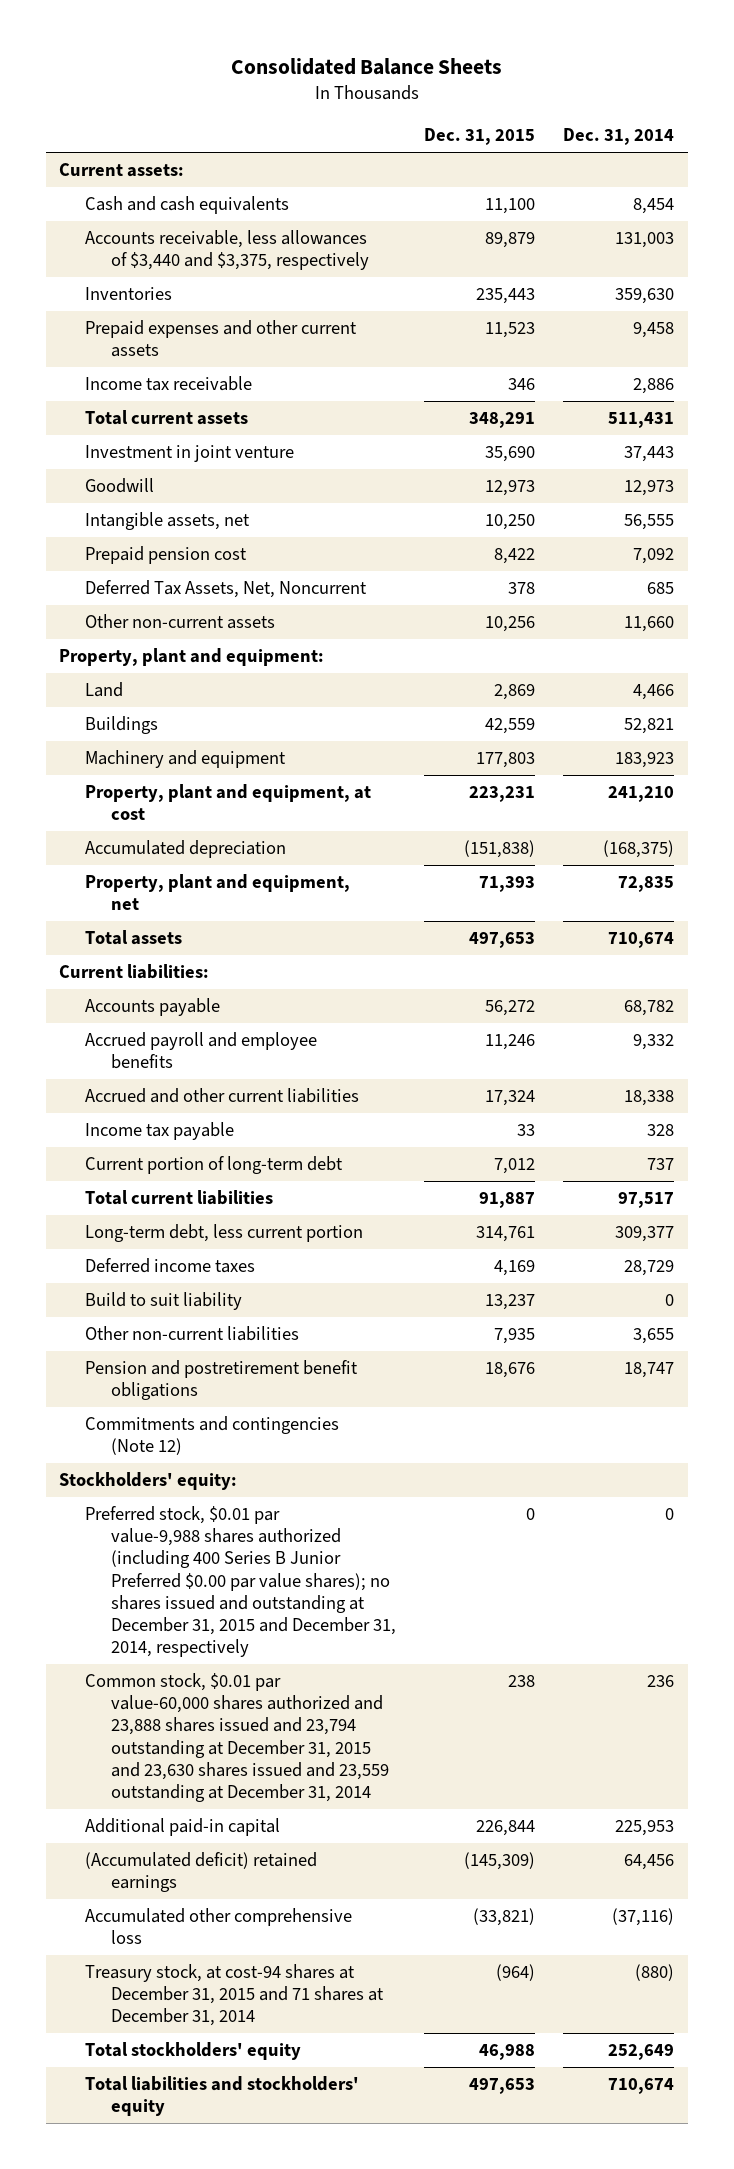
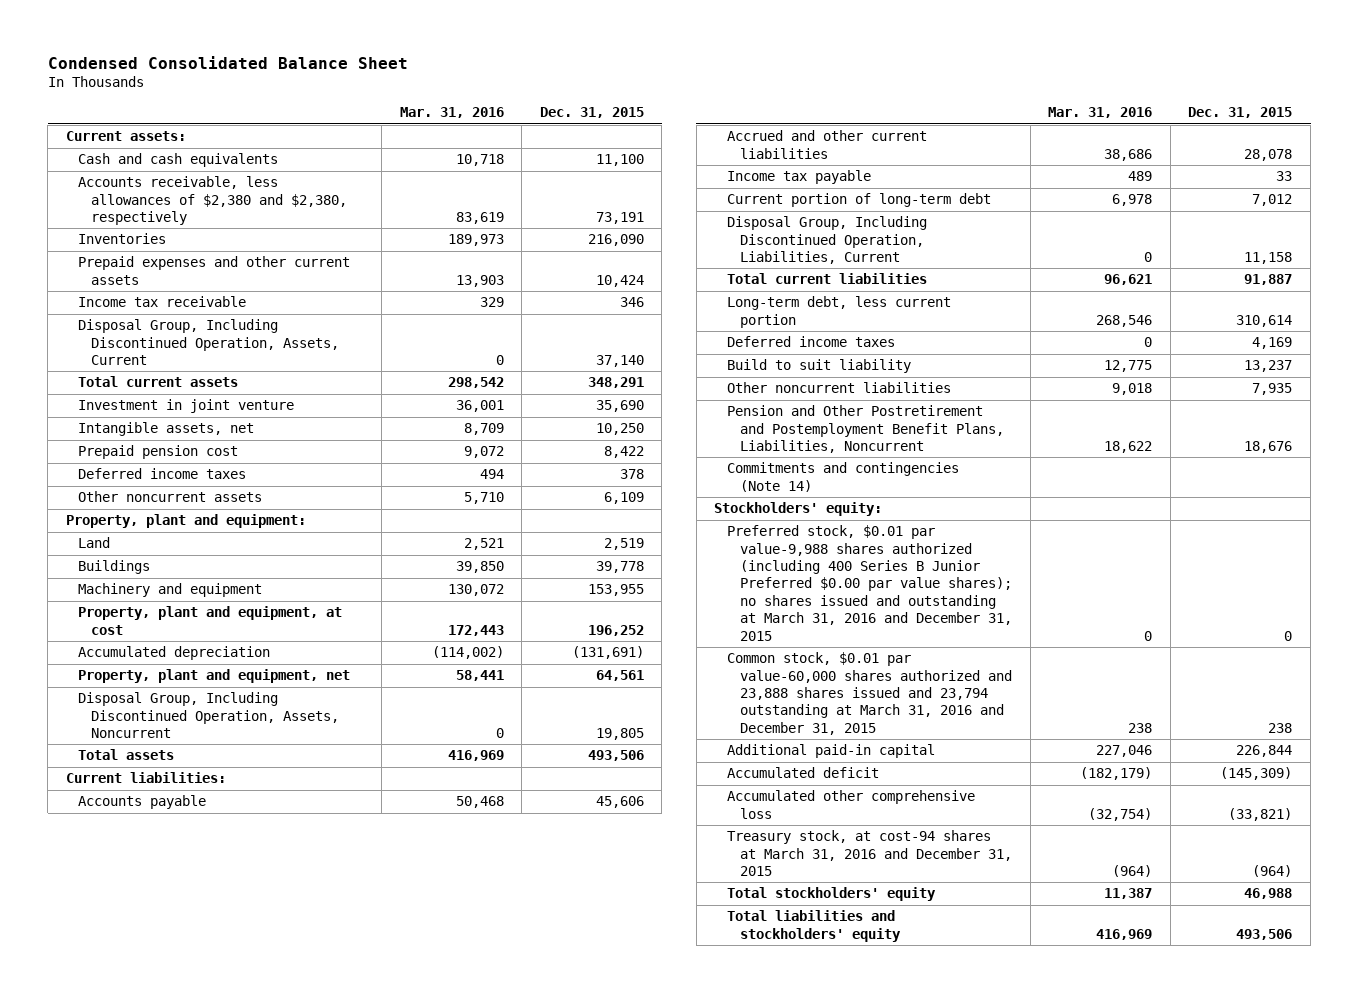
[230,58,502,76] Consolidated Balance Sheets -> [47,55,408,69] Condensed Consolidated Balance Sheet
[563,128,675,146] Dec. 31, 2014 -> none
none -> [399,107,504,119] Mar. 31, 2016
[85,230,370,271] Accounts receivable, less allowances of $3,440 and $3,375, respectively -> [78,176,348,226] Accounts receivable, less allowances of $2,380 and $2,380, respectively
[485,232,536,249] 89,879 -> [595,212,644,225] 73,191
[476,288,536,305] 235,443 -> [587,234,644,247] 216,090
[485,322,536,339] 11,523 -> [595,274,644,287] 10,424
none -> [78,319,340,366] Disposal Group, Including Discontinued Operation, Assets, Current
[85,478,155,494] Goodwill -> none
[85,580,368,599] Deferred Tax Assets, Net, Noncurrent -> [78,468,247,480] Deferred income taxes
[85,614,276,630] Other non-current assets -> [78,491,263,503] Other noncurrent assets
[485,616,536,633] 10,256 -> [603,492,644,505] 6,109
[494,684,536,701] 2,869 -> [603,538,644,551] 2,519
[485,718,536,735] 42,559 -> [595,561,644,574] 39,778
[476,752,536,769] 177,803 -> [587,584,644,597] 153,955
[469,786,536,803] 223,231 -> [587,624,644,636] 196,252
[464,840,536,859] (151,838) -> [571,646,644,660] (131,691)
[479,876,536,893] 71,393 -> [595,670,644,682] 64,561
none -> [78,692,340,739] Disposal Group, Including Discontinued Operation, Assets, Noncurrent
[469,932,536,949] 497,653 -> [587,750,644,762] 493,506
[85,1032,318,1070] Accrued payroll and employee benefits -> none
[485,1000,536,1017] 56,272 -> [595,796,644,809] 45,606
[485,1090,536,1107] 17,324 -> [1244,148,1293,161] 28,078
none -> [727,216,928,265] Disposal Group, Including Discontinued Operation, Liabilities, Current
[476,1226,536,1243] 314,761 -> [1236,314,1293,327] 310,614
[85,1326,300,1342] Other non-current liabilities -> [727,382,952,394] Other noncurrent liabilities
[85,1360,359,1401] Pension and postretirement benefit obligations -> [727,405,1005,454] Pension and Other Postretirement and Postemployment Benefit Plans, Liabilities, Noncurrent
[85,1416,340,1456] Commitments and contingencies (Note 12) -> [727,462,960,492] Commitments and contingencies (Note 14)
[85,1506,397,1657] Preferred stock, $0.01 par value-9,988 shares authorized (including 400 Series B Junior Preferred $0.00 par value shares); no shares issued and outstanding at December 31, 2015 and December 31, 2014, respectively -> [727,525,1013,641] Preferred stock, $0.01 par value-9,988 shares authorized (including 400 Series B Junior Preferred $0.00 par value shares); no shares issued and outstanding at March 31, 2016 and December 31, 2015
[85,1673,390,1802] Common stock, $0.01 par value-60,000 shares authorized and 23,888 shares issued and 23,794 outstanding at December 31, 2015 and 23,630 shares issued and 23,559 outstanding at December 31, 2014 -> [727,652,1013,735] Common stock, $0.01 par value-60,000 shares authorized and 23,888 shares issued and 23,794 outstanding at March 31, 2016 and December 31, 2015
[85,1852,318,1893] (Accumulated deficit) retained earnings -> [727,767,880,779] Accumulated deficit
[85,1964,385,2027] Treasury stock, at cost-94 shares at December 31, 2015 and 71 shares at December 31, 2014 -> [727,830,1013,877] Treasury stock, at cost-94 shares at March 31, 2016 and December 31, 2015
[469,2078,536,2095] 497,653 -> [1236,928,1293,940] 493,506

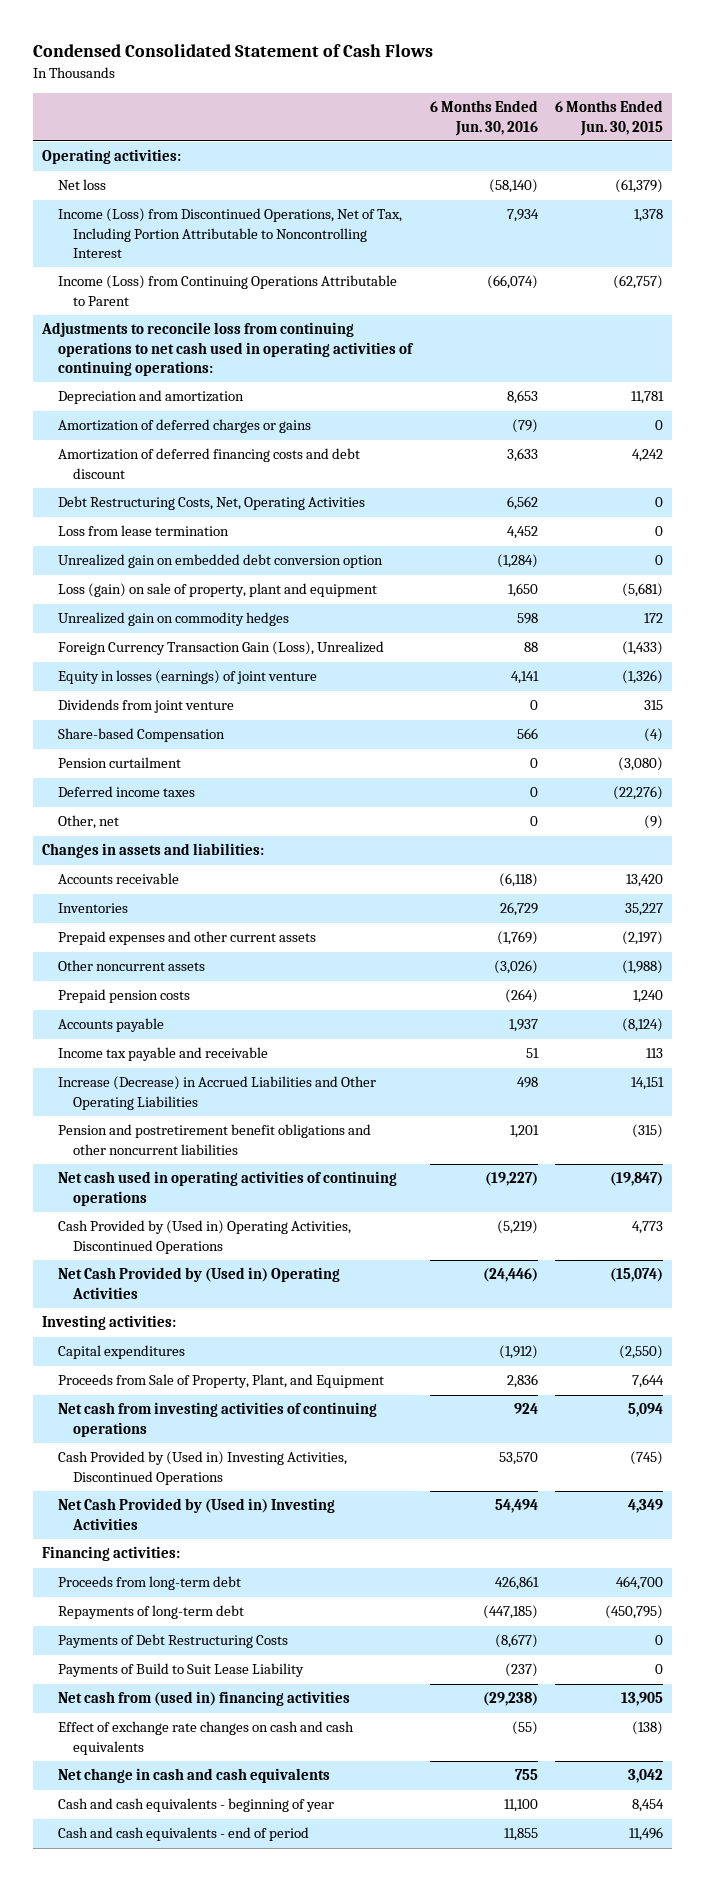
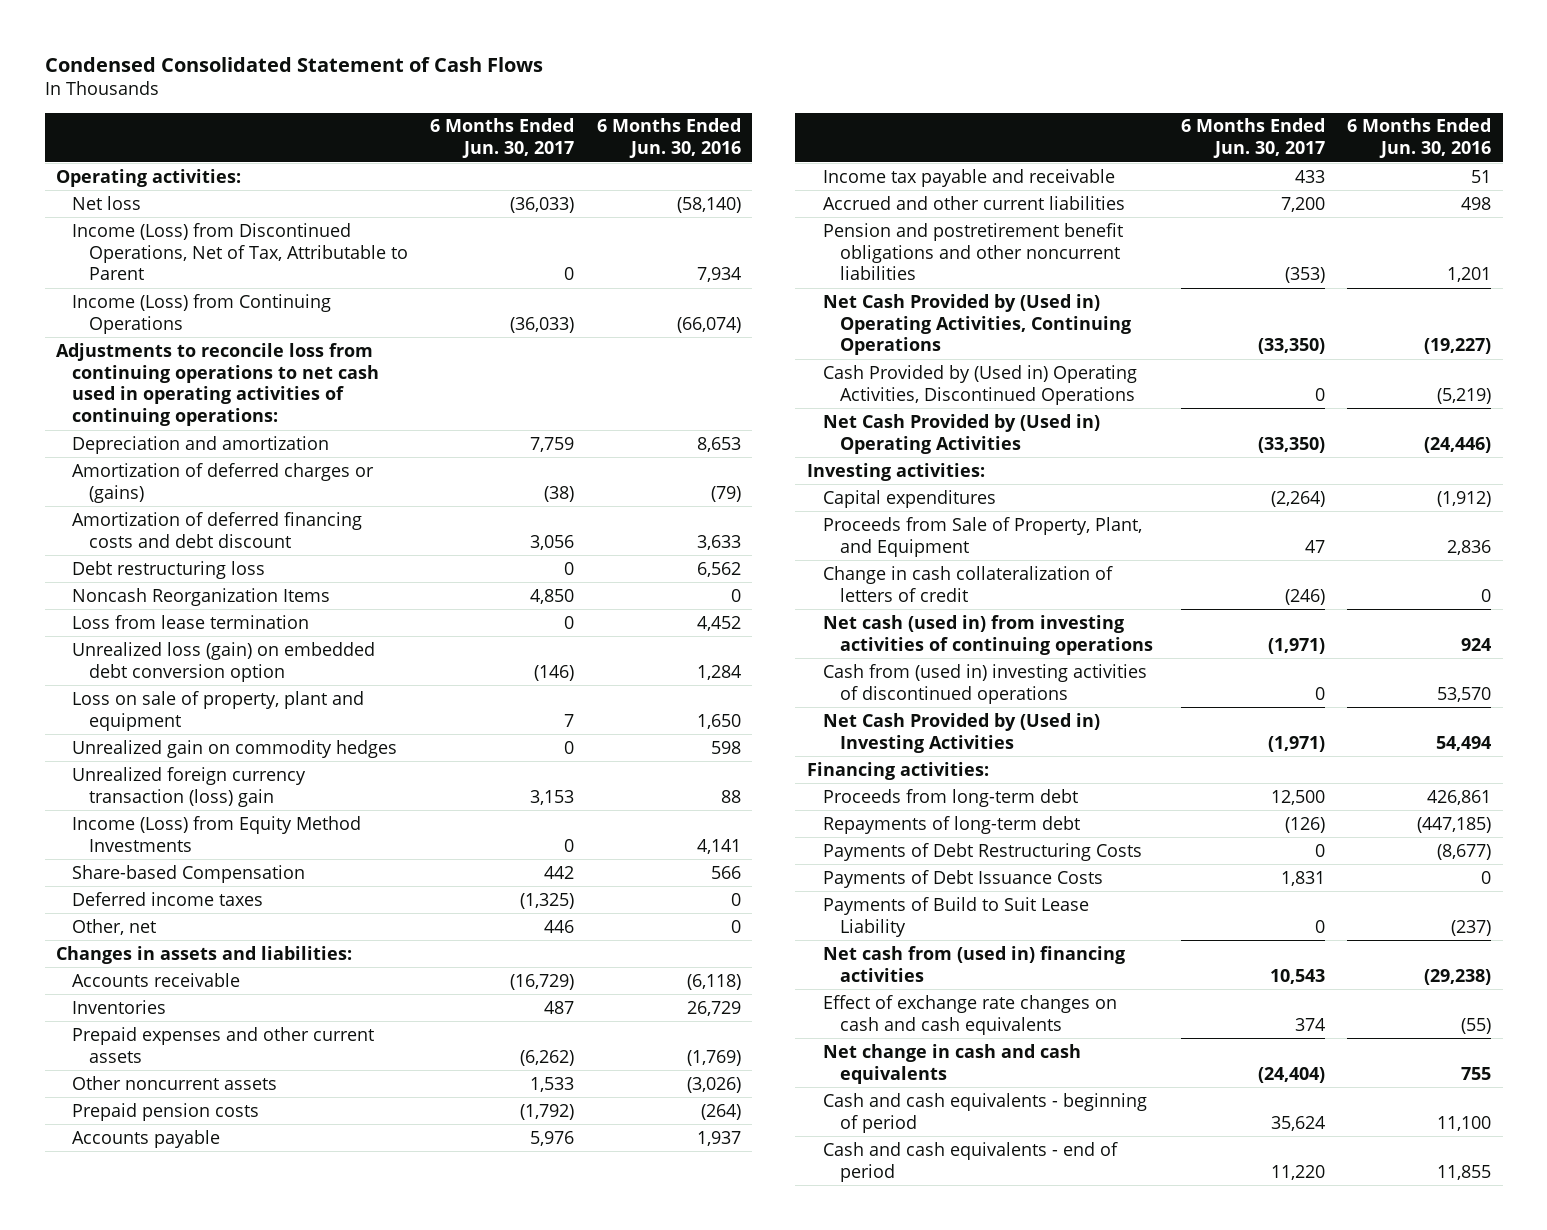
[555,100,664,136] 6 Months Ended Jun. 30, 2015 -> none
none -> [430,118,575,159] 6 Months Ended Jun. 30, 2017
[57,208,402,259] Income (Loss) from Discontinued Operations, Net of Tax, Including Portion Attributable to Noncontrolling Interest -> [72,222,408,281] Income (Loss) from Discontinued Operations, Net of Tax, Attributable to Parent
[57,275,397,306] Income (Loss) from Continuing Operations Attributable to Parent -> [72,293,332,334] Income (Loss) from Continuing Operations
[57,419,311,434] Amortization of deferred charges or gains -> [72,462,375,503] Amortization of deferred charges or (gains)
[57,496,365,511] Debt Restructuring Costs, Net, Operating Activities -> [72,560,266,579] Debt restructuring loss
none -> [72,587,331,606] Noncash Reorganization Items
[57,554,383,569] Unrealized gain on embedded debt conversion option -> [72,641,376,682] Unrealized loss (gain) on embedded debt conversion option
[496,554,538,569] (1,284) -> [696,664,741,680] 1,284
[57,583,377,598] Loss (gain) on sale of property, plant and equipment -> [72,690,365,731] Loss on sale of property, plant and equipment
[57,699,234,714] Dividends from joint venture -> none
[57,641,384,656] Foreign Currency Transaction Gain (Loss), Unrealized -> [72,766,307,807] Unrealized foreign currency transaction (loss) gain
[57,670,317,685] Equity in losses (earnings) of joint venture -> [72,815,362,852] Income (Loss) from Equity Method Investments
[57,757,181,769] Pension curtailment -> none
[57,1076,376,1110] Increase (Decrease) in Accrued Liabilities and Other Operating Liabilities -> [823,195,1126,210] Accrued and other current liabilities
[57,1171,397,1206] Net cash used in operating activities of continuing operations -> [823,293,1131,356] Net Cash Provided by (Used in) Operating Activities, Continuing Operations
none -> [823,565,1114,602] Change in cash collateralization of letters of credit
[57,1402,377,1437] Net cash from investing activities of continuing operations -> [823,614,1153,655] Net cash (used in) from investing activities of continuing operations
[57,1451,347,1485] Cash Provided by (Used in) Investing Activities, Discontinued Operations -> [823,663,1148,704] Cash from (used in) investing activities of discontinued operations
none -> [823,869,1104,888] Payments of Debt Issuance Costs
[57,1798,334,1813] Cash and cash equivalents - beginning of year -> [823,1092,1148,1133] Cash and cash equivalents - beginning of period

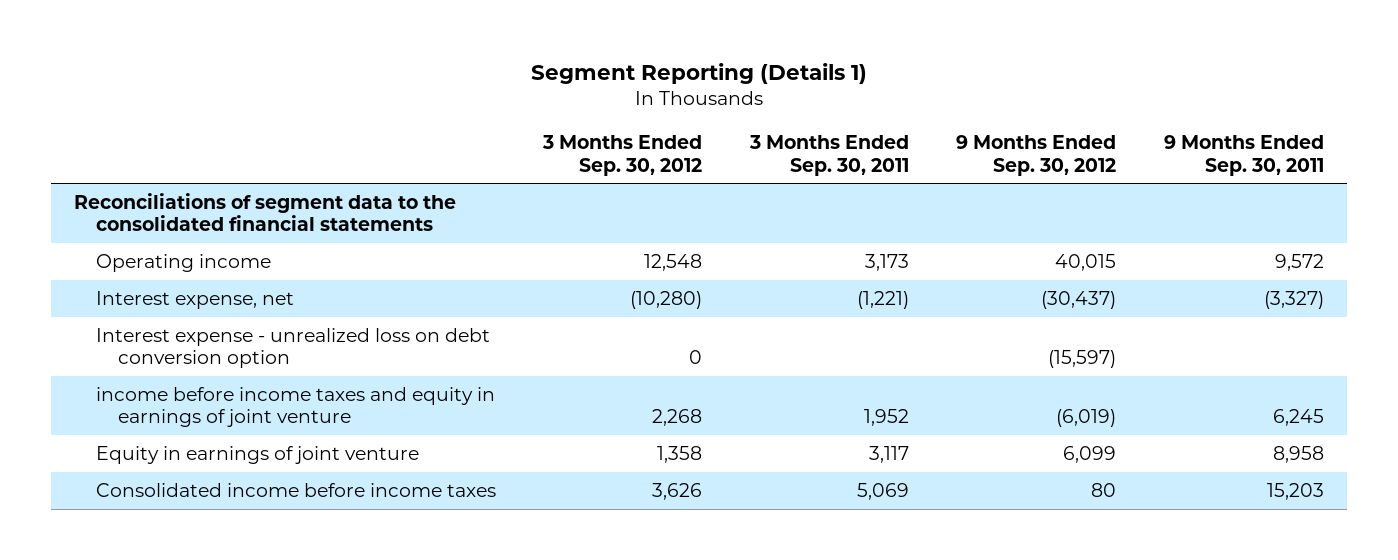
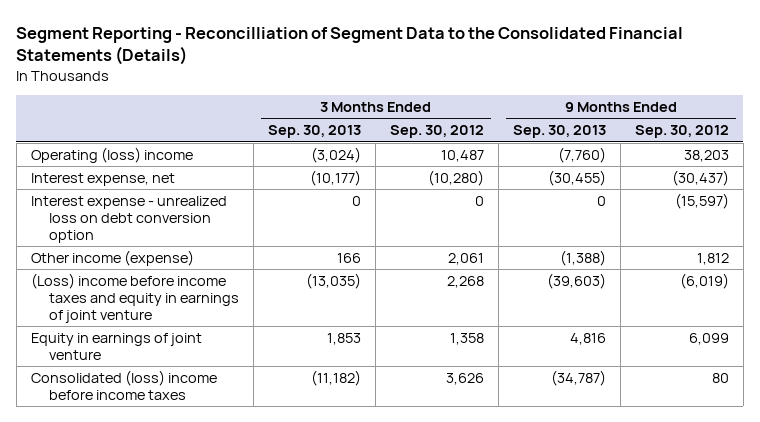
[530,62,867,84] Segment Reporting (Details 1) -> [16,26,684,66] Segment Reporting - Reconcilliation of Segment Data to the Consolidated Financial Statements (Details)
[748,135,909,176] 3 Months Ended Sep. 30, 2011 -> none
[1163,135,1324,176] 9 Months Ended Sep. 30, 2011 -> none
none -> [268,125,362,139] Sep. 30, 2013
none -> [512,125,606,139] Sep. 30, 2013
[74,193,457,232] Reconciliations of segment data to the consolidated financial statements -> none
[96,254,272,273] Operating income -> [30,146,193,163] Operating (loss) income
[644,254,703,272] 12,548 -> [441,149,485,162] 10,487
[1055,254,1117,272] 40,015 -> [683,149,729,162] 38,203
none -> [30,249,194,266] Other income (expense)
[96,387,496,428] income before income taxes and equity in earnings of joint venture -> [30,272,240,324] (Loss) income before income taxes and equity in earnings of joint venture
[96,483,497,498] Consolidated income before income taxes -> [30,369,217,401] Consolidated (loss) income before income taxes

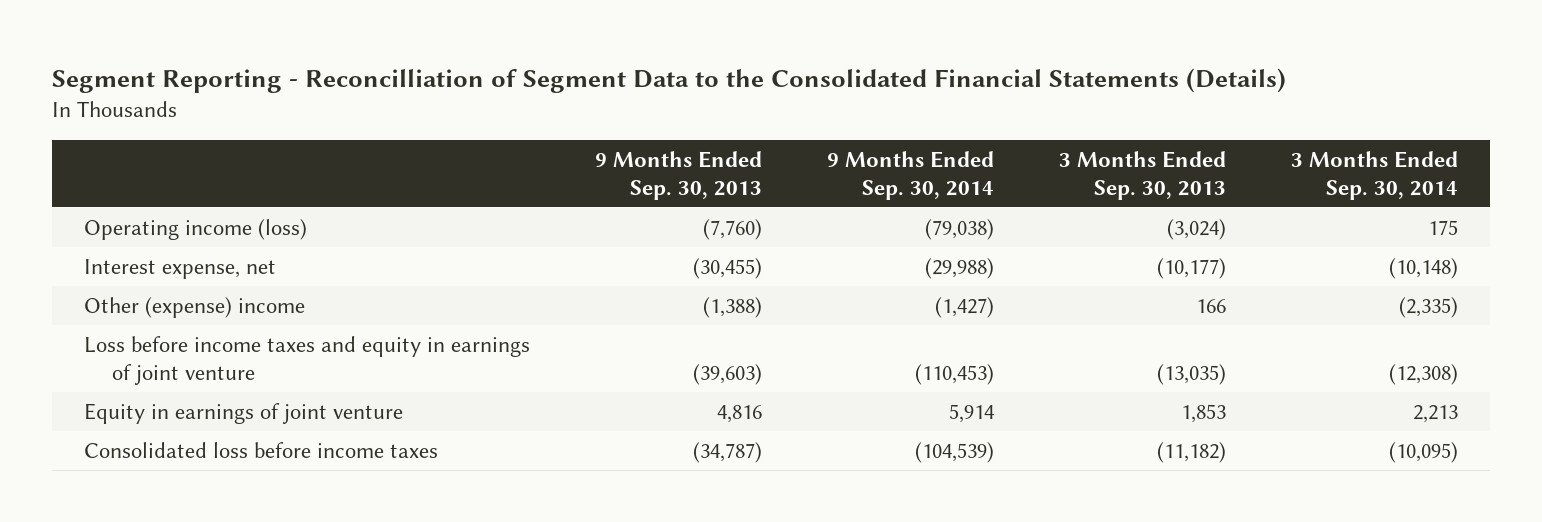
[390,125,485,139] Sep. 30, 2012 -> none
[634,125,729,139] Sep. 30, 2012 -> none
none -> [826,150,994,200] 9 Months Ended Sep. 30, 2014
none -> [1290,150,1458,200] 3 Months Ended Sep. 30, 2014
[30,146,193,163] Operating (loss) income -> [84,218,308,240] Operating income (loss)
[30,195,227,244] Interest expense - unrealized loss on debt conversion option -> none
[30,249,194,266] Other income (expense) -> [84,296,306,318] Other (expense) income
[30,272,240,324] (Loss) income before income taxes and equity in earnings of joint venture -> [84,335,531,385] Loss before income taxes and equity in earnings of joint venture
[30,369,217,401] Consolidated (loss) income before income taxes -> [84,441,439,458] Consolidated loss before income taxes

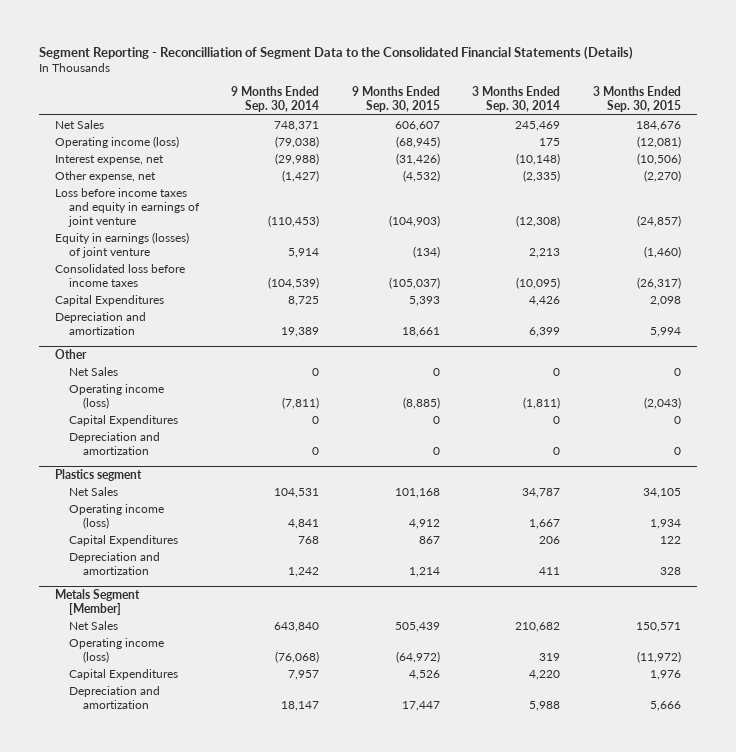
[595,150,763,200] 9 Months Ended Sep. 30, 2013 -> none
[1058,150,1226,200] 3 Months Ended Sep. 30, 2013 -> none
none -> [351,86,440,113] 9 Months Ended Sep. 30, 2015
none -> [592,86,681,113] 3 Months Ended Sep. 30, 2015
none -> [55,119,105,129] Net Sales
[84,296,306,318] Other (expense) income -> [55,170,157,182] Other expense, net
[84,402,404,424] Equity in earnings of joint venture -> [55,231,190,258] Equity in earnings (losses) of joint venture
none -> [55,294,165,306] Capital Expenditures
none -> [55,311,147,335] Depreciation and amortization
none -> [55,348,88,359] Other
none -> [69,366,119,376] Net Sales
none -> [69,383,165,409] Operating income (loss)
none -> [69,414,179,426] Capital Expenditures
none -> [69,431,161,455] Depreciation and amortization
none -> [55,468,143,481] Plastics segment
none -> [69,486,119,496] Net Sales
none -> [69,503,165,529] Operating income (loss)
none -> [69,534,179,546] Capital Expenditures
none -> [69,551,161,575] Depreciation and amortization
none -> [55,588,141,615] Metals Segment [Member]
none -> [69,620,119,630] Net Sales
none -> [69,637,165,663] Operating income (loss)
none -> [69,668,179,680] Capital Expenditures
none -> [69,685,161,709] Depreciation and amortization

